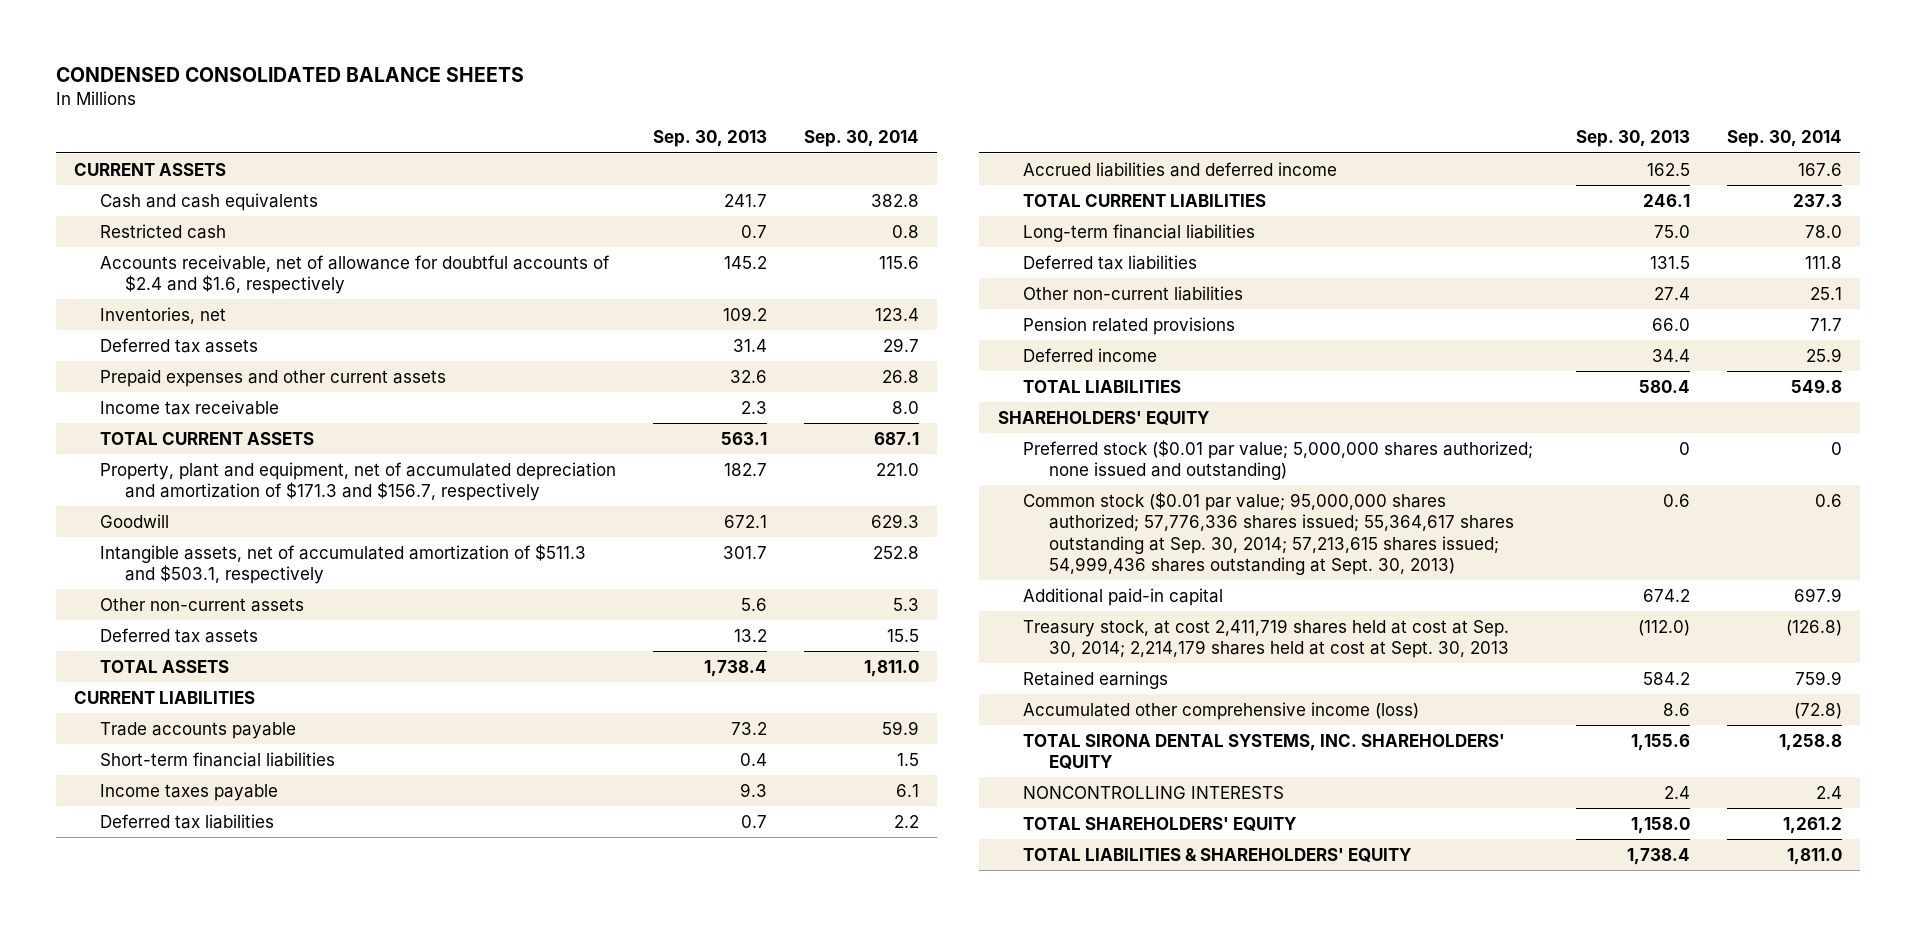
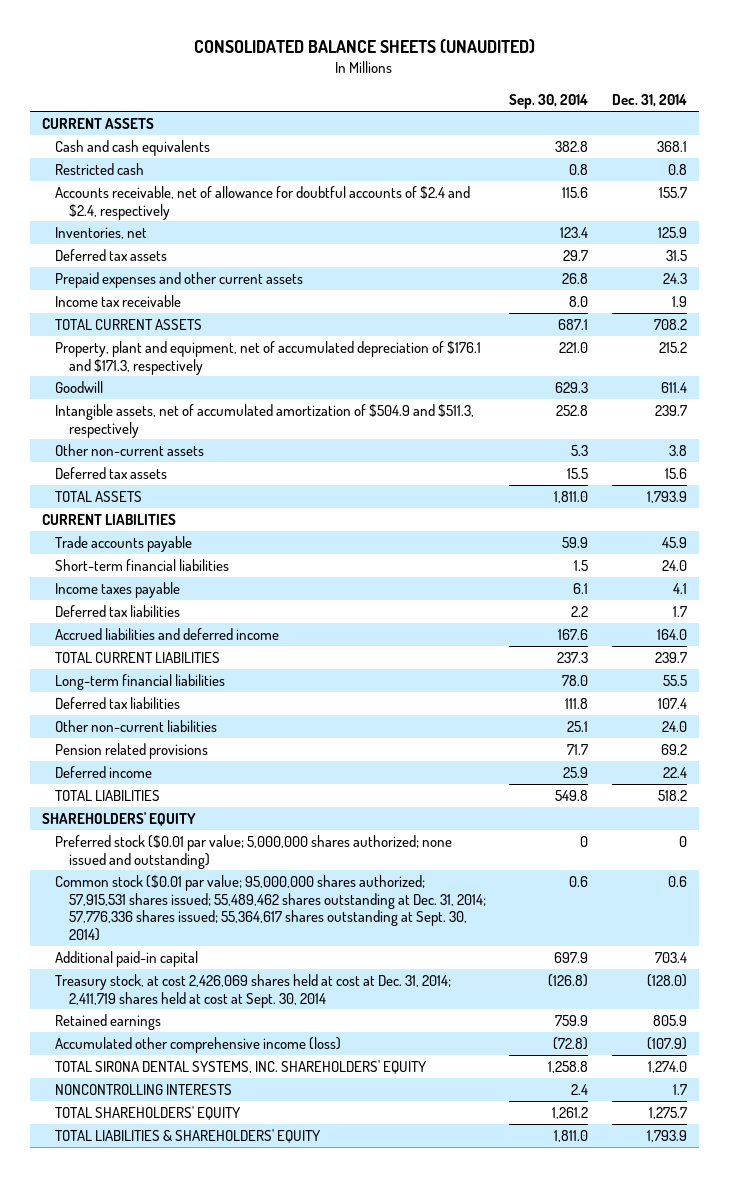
[56,67,525,83] CONDENSED CONSOLIDATED BALANCE SHEETS -> [194,39,536,54] CONSOLIDATED BALANCE SHEETS (UNAUDITED)
[652,130,767,148] Sep. 30, 2013 -> none
none -> [612,94,688,108] Dec. 31, 2014
[99,254,610,295] Accounts receivable, net of allowance for doubtful accounts of $2.4 and $1.6, respectively -> [55,185,471,220] Accounts receivable, net of allowance for doubtful accounts of $2.4 and $2.4, respectively
[99,461,616,502] Property, plant and equipment, net of accumulated depreciation and amortization of $171.3 and $156.7, respectively -> [55,340,482,375] Property, plant and equipment, net of accumulated depreciation of $176.1 and $171.3, respectively
[99,543,586,585] Intangible assets, net of accumulated amortization of $511.3 and $503.1, respectively -> [55,403,475,438] Intangible assets, net of accumulated amortization of $504.9 and $511.3, respectively
[1023,491,1514,576] Common stock ($0.01 par value; 95,000,000 shares authorized; 57,776,336 shares issued; 55,364,617 shares outstanding at Sep. 30, 2014; 57,213,615 shares issued; 54,999,436 shares outstanding at Sept. 30, 2013) -> [55,874,486,941] Common stock ($0.01 par value; 95,000,000 shares authorized; 57,915,531 shares issued; 55,489,462 shares outstanding at Dec. 31, 2014; 57,776,336 shares issued; 55,364,617 shares outstanding at Sept. 30, 2014)
[1023,618,1510,659] Treasury stock, at cost 2,411,719 shares held at cost at Sep. 30, 2014; 2,214,179 shares held at cost at Sept. 30, 2013 -> [55,973,452,1008] Treasury stock, at cost 2,426,069 shares held at cost at Dec. 31, 2014; 2,411,719 shares held at cost at Sept. 30, 2014

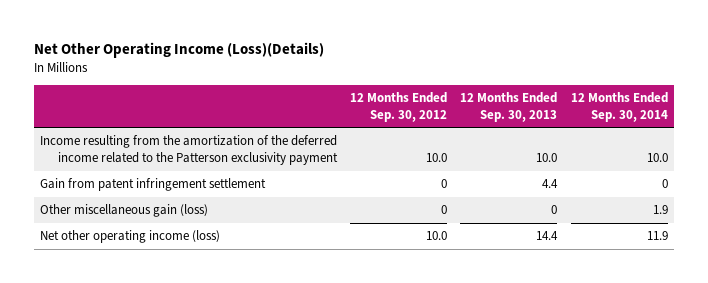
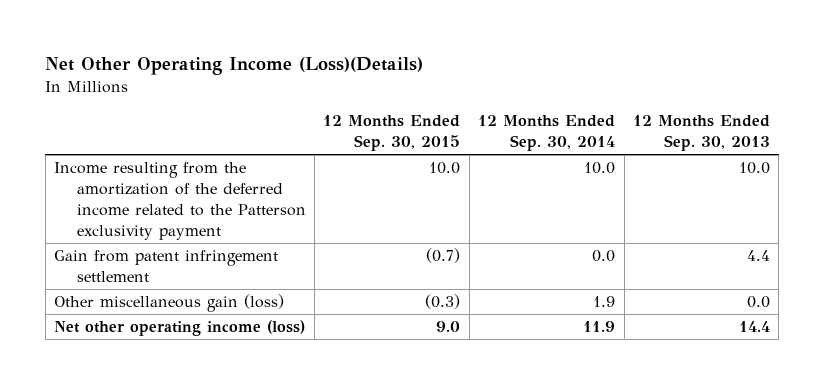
[350,92,448,122] 12 Months Ended Sep. 30, 2012 -> none
none -> [323,115,461,152] 12 Months Ended Sep. 30, 2015
[661,179,668,189] 0 -> [592,250,616,263] 0.0
[551,205,558,215] 0 -> [746,296,770,309] 0.0

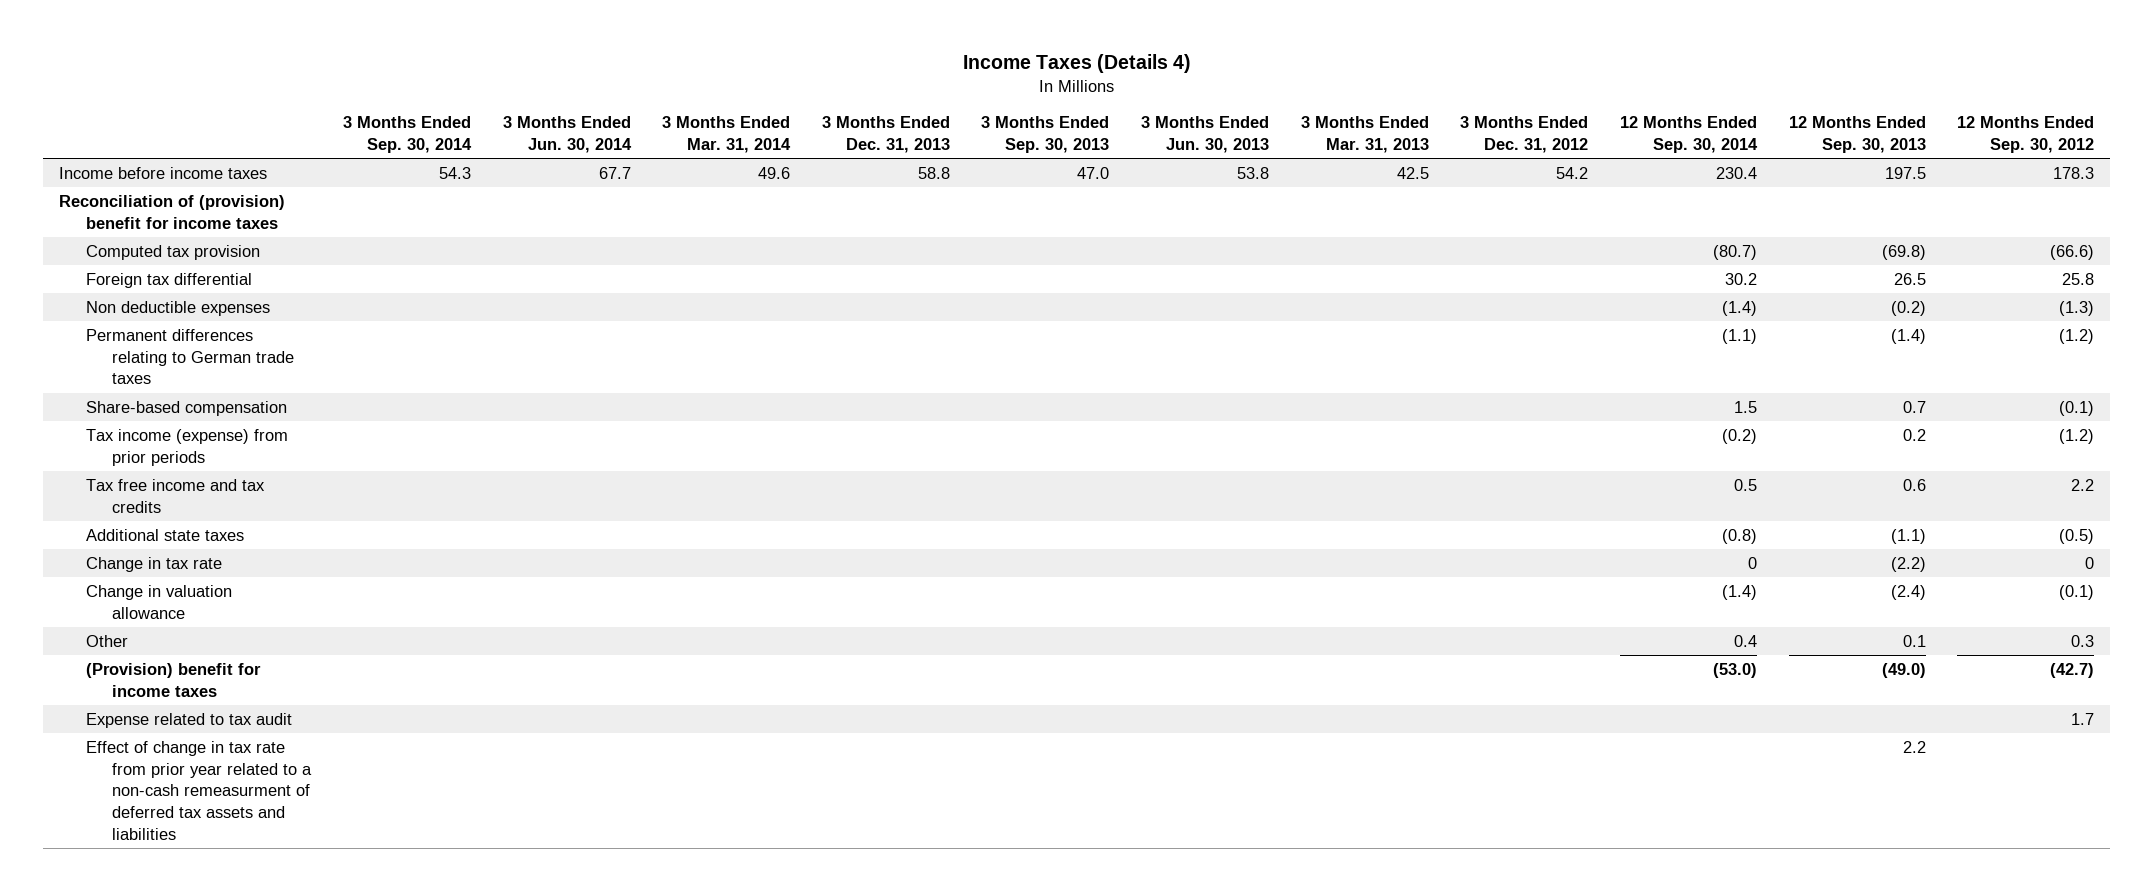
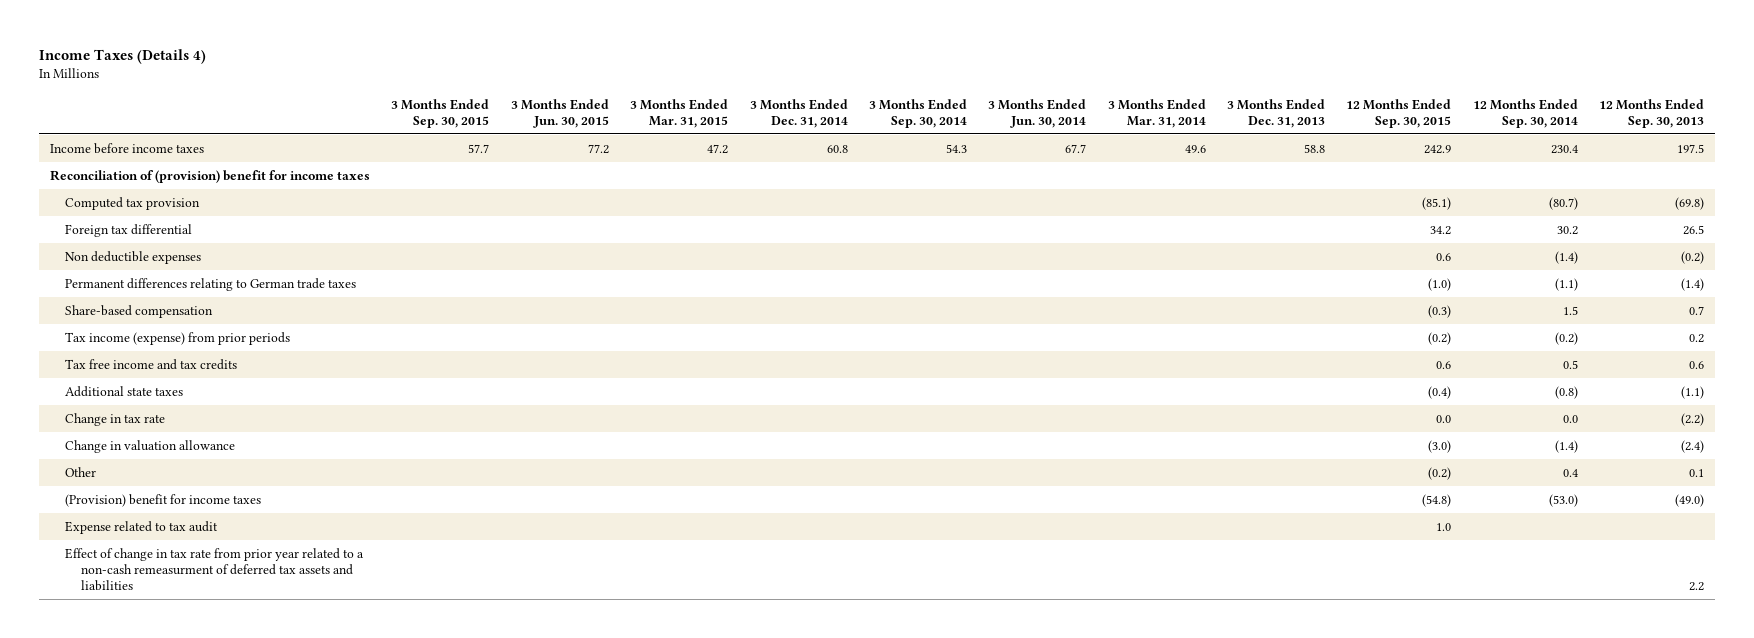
[981,116,1110,154] 3 Months Ended Sep. 30, 2013 -> none
[1141,116,1270,154] 3 Months Ended Jun. 30, 2013 -> none
[1300,116,1429,154] 3 Months Ended Mar. 31, 2013 -> none
[1460,116,1589,154] 3 Months Ended Dec. 31, 2012 -> none
[1957,116,2095,154] 12 Months Ended Sep. 30, 2012 -> none
none -> [391,98,490,128] 3 Months Ended Sep. 30, 2015
none -> [510,98,609,128] 3 Months Ended Jun. 30, 2015
none -> [630,98,729,128] 3 Months Ended Mar. 31, 2015
none -> [749,98,848,128] 3 Months Ended Dec. 31, 2014
none -> [1346,98,1452,128] 12 Months Ended Sep. 30, 2015
[1748,556,1758,569] 0 -> [1562,414,1578,423] 0.0

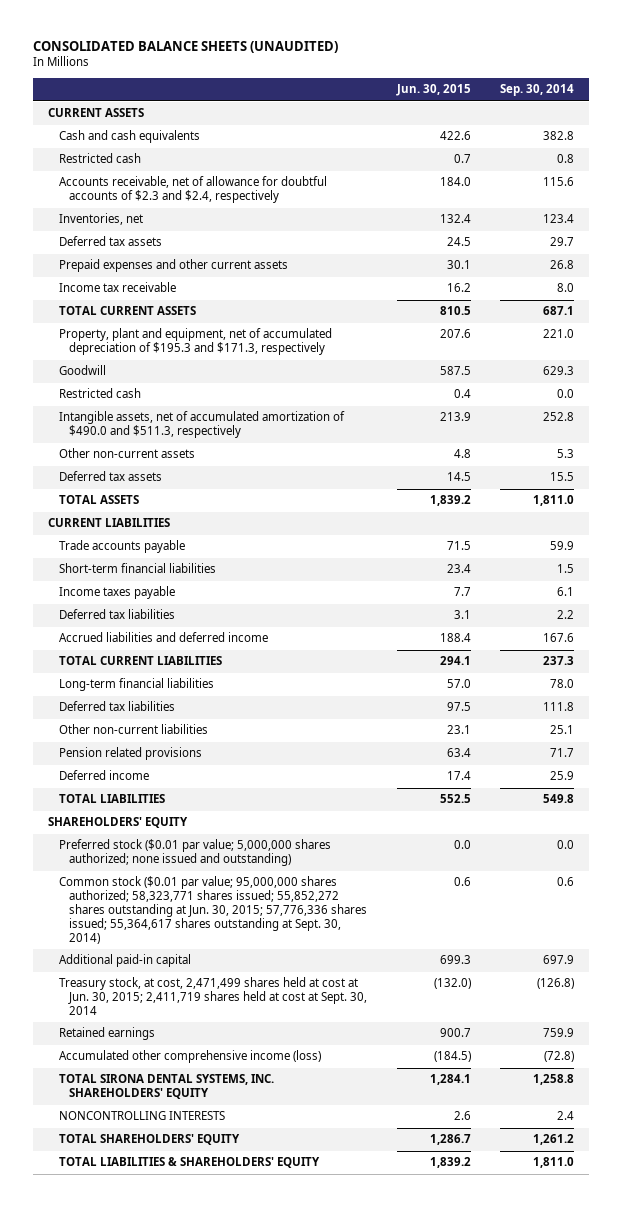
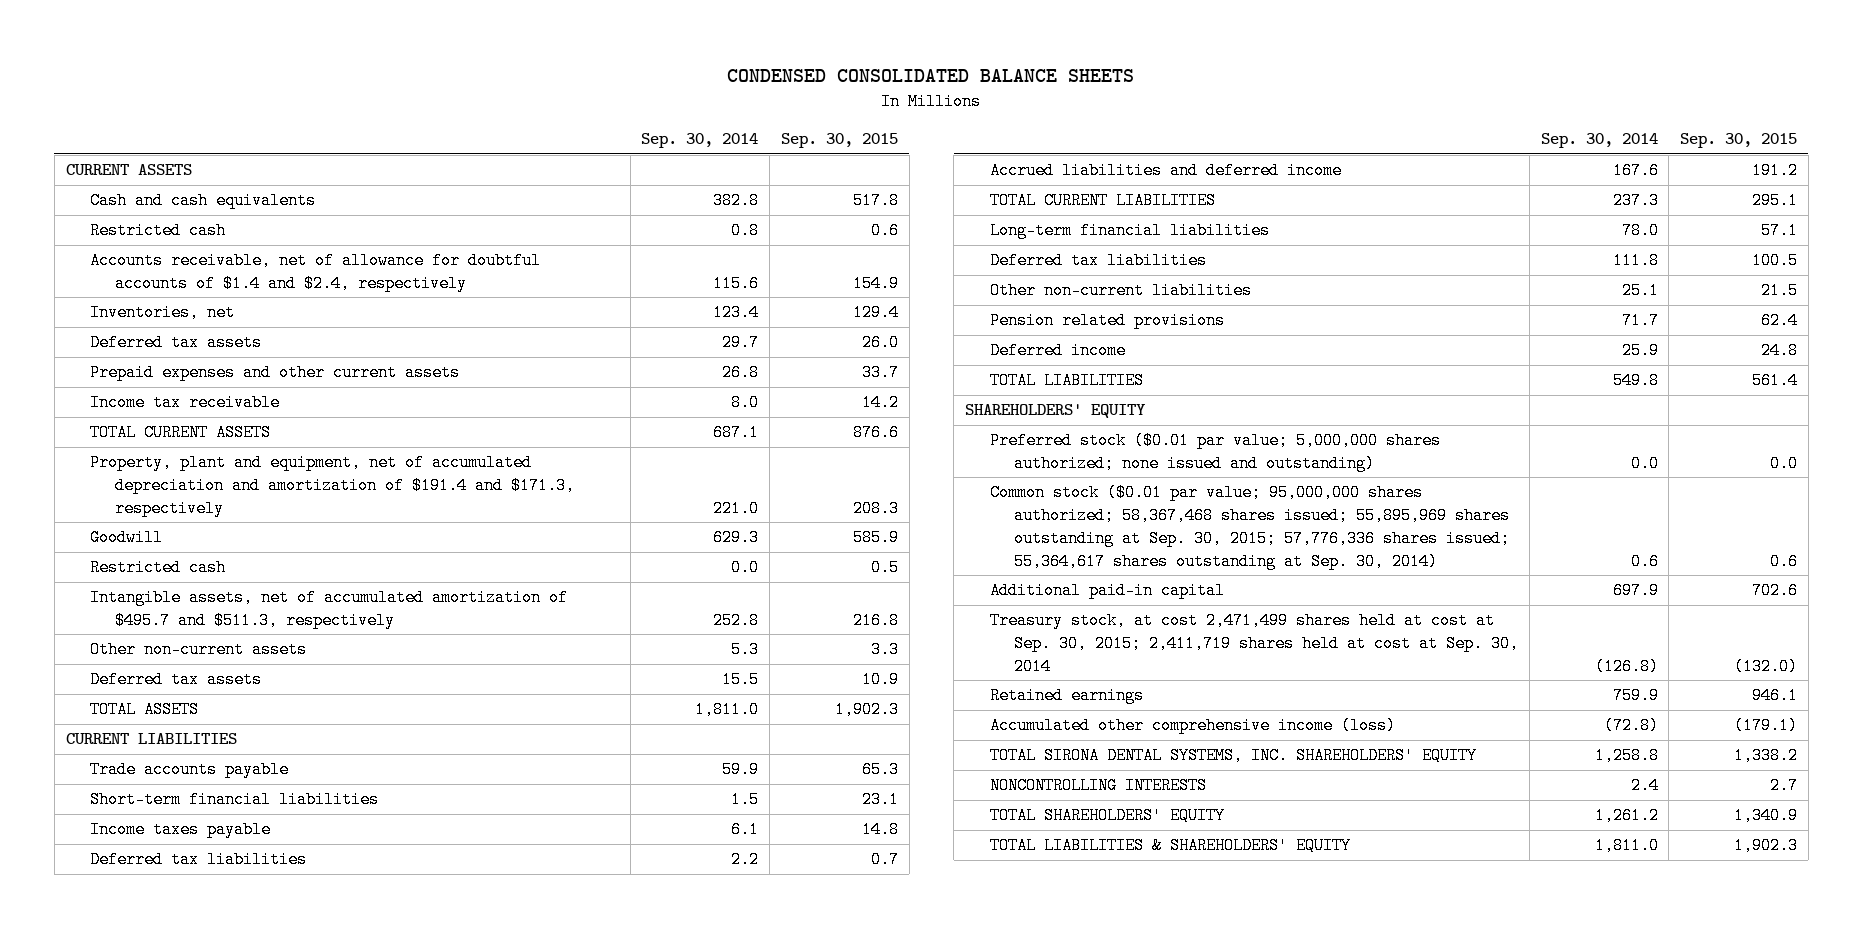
[33,41,339,54] CONSOLIDATED BALANCE SHEETS (UNAUDITED) -> [727,69,1135,83] CONDENSED CONSOLIDATED BALANCE SHEETS
[395,84,471,97] Jun. 30, 2015 -> none
none -> [780,133,898,149] Sep. 30, 2015
[58,176,327,204] Accounts receivable, net of allowance for doubtful accounts of $2.3 and $2.4, respectively -> [90,252,542,293] Accounts receivable, net of allowance for doubtful accounts of $1.4 and $2.4, respectively
[58,328,332,356] Property, plant and equipment, net of accumulated depreciation of $195.3 and $171.3, respectively -> [90,454,575,517] Property, plant and equipment, net of accumulated depreciation and amortization of $191.4 and $171.3, respectively
[58,411,345,439] Intangible assets, net of accumulated amortization of $490.0 and $511.3, respectively -> [90,589,569,630] Intangible assets, net of accumulated amortization of $495.7 and $511.3, respectively
[58,876,367,944] Common stock ($0.01 par value; 95,000,000 shares authorized; 58,323,771 shares issued; 55,852,272 shares outstanding at Jun. 30, 2015; 57,776,336 shares issued; 55,364,617 shares outstanding at Sept. 30, 2014) -> [989,484,1511,570] Common stock ($0.01 par value; 95,000,000 shares authorized; 58,367,468 shares issued; 55,895,969 shares outstanding at Sep. 30, 2015; 57,776,336 shares issued; 55,364,617 shares outstanding at Sep. 30, 2014)
[58,977,367,1016] Treasury stock, at cost, 2,471,499 shares held at cost at Jun. 30, 2015; 2,411,719 shares held at cost at Sept. 30, 2014 -> [989,612,1520,675] Treasury stock, at cost 2,471,499 shares held at cost at Sep. 30, 2015; 2,411,719 shares held at cost at Sep. 30, 2014

